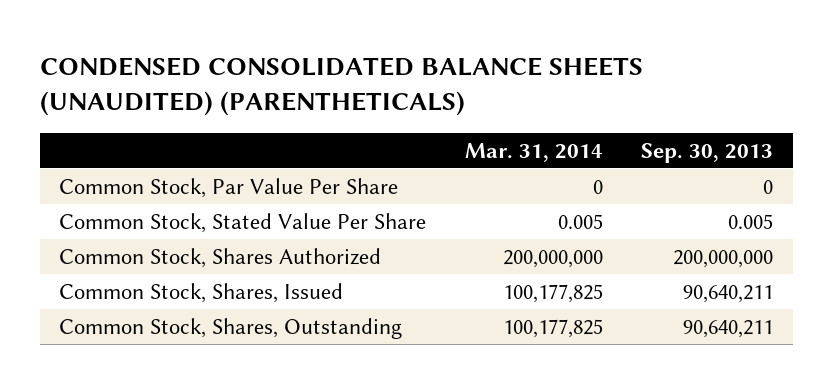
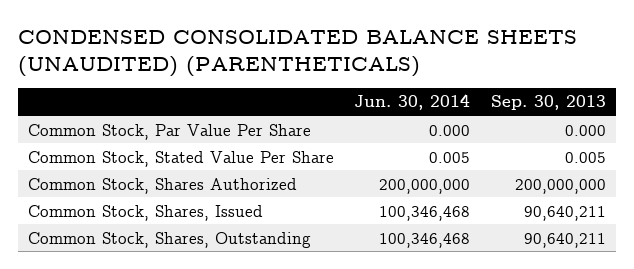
[464,142,603,162] Mar. 31, 2014 -> none
none -> [354,94,471,111] Jun. 30, 2014
[763,179,774,194] 0 -> [564,124,606,136] 0.000

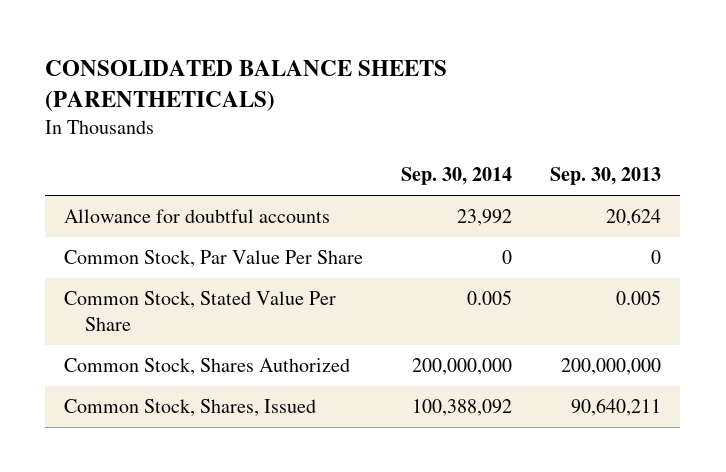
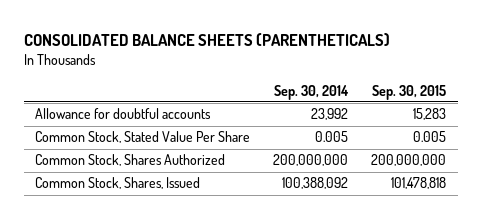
[550,167,662,186] Sep. 30, 2013 -> none
none -> [372,84,447,100] Sep. 30, 2015
[64,250,364,268] Common Stock, Par Value Per Share -> none

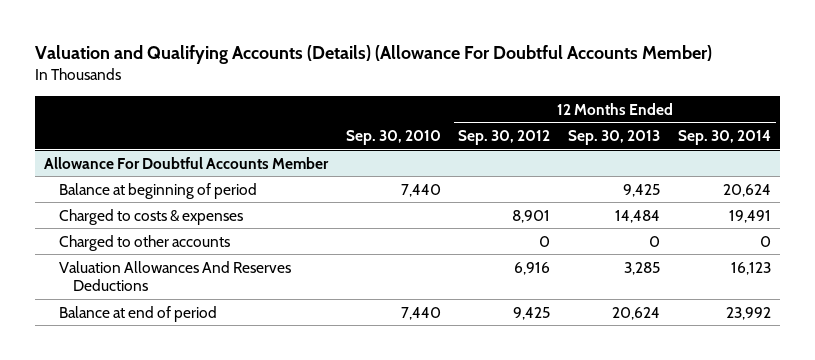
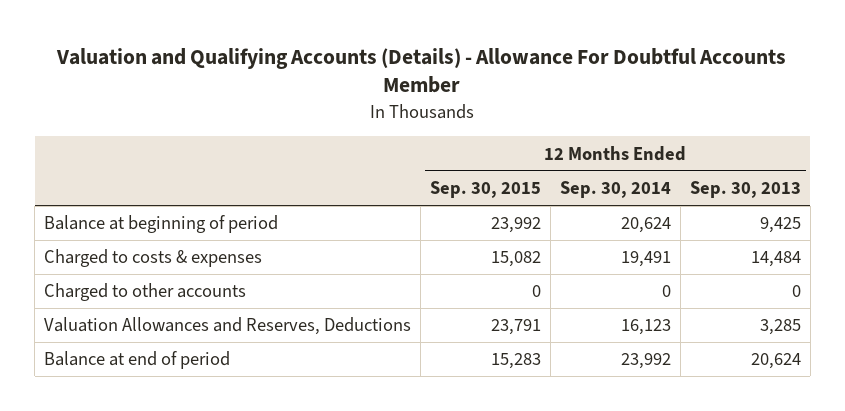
[34,45,712,65] Valuation and Qualifying Accounts (Details) (Allowance For Doubtful Accounts Member) -> [56,47,787,94] Valuation and Qualifying Accounts (Details) - Allowance For Doubtful Accounts Member
[345,130,441,146] Sep. 30, 2010 -> none
[458,130,551,146] Sep. 30, 2012 -> none
none -> [429,181,541,199] Sep. 30, 2015
[43,156,329,169] Allowance For Doubtful Accounts Member -> none
[58,260,291,292] Valuation Allowances And Reserves Deductions -> [44,317,412,336] Valuation Allowances and Reserves, Deductions

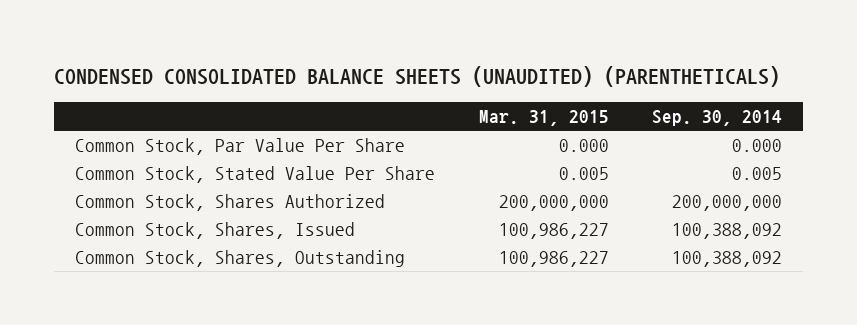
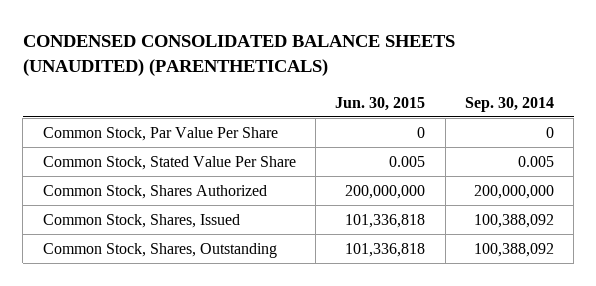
[478,109,609,126] Mar. 31, 2015 -> none
none -> [335,96,426,111] Jun. 30, 2015
[731,139,782,153] 0.000 -> [545,126,554,138] 0

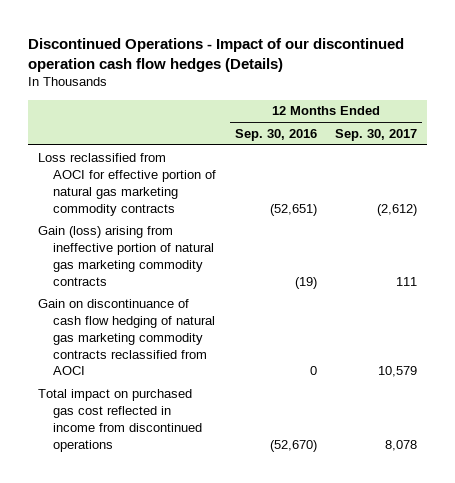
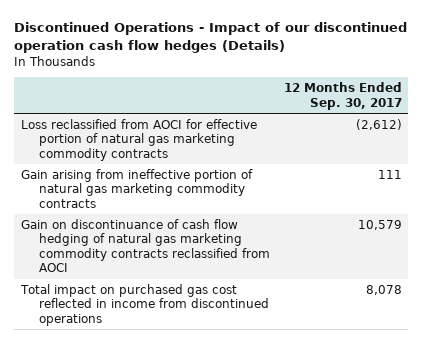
[234,128,317,141] Sep. 30, 2016 -> none
[37,225,215,286] Gain (loss) arising from ineffective portion of natural gas marketing commodity contracts -> [21,169,254,208] Gain arising from ineffective portion of natural gas marketing commodity contracts

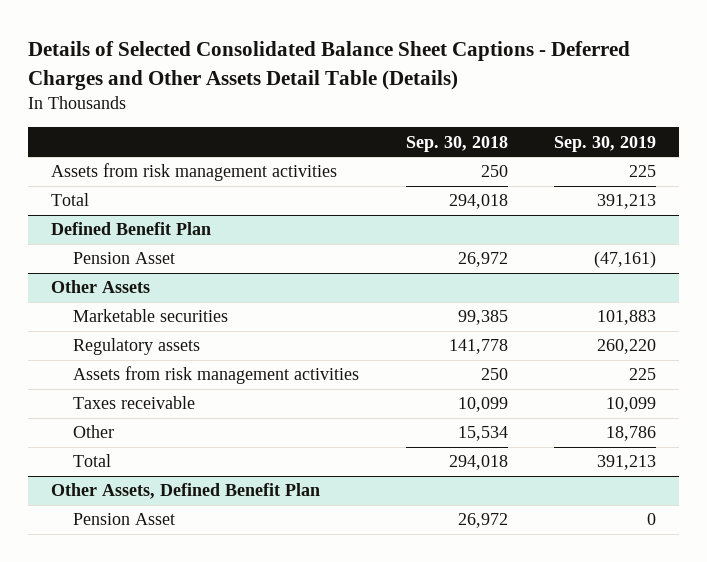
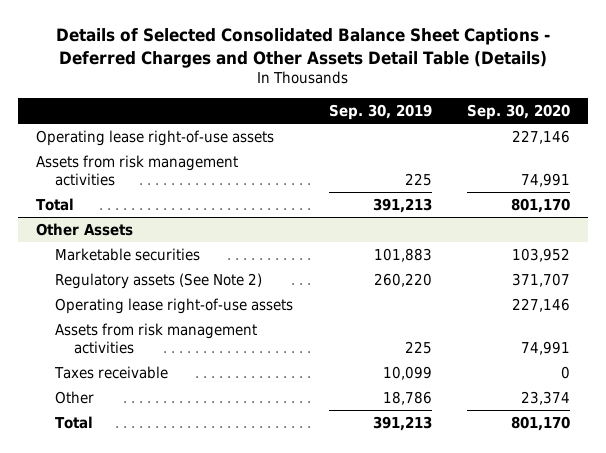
[405,135,508,152] Sep. 30, 2018 -> none
none -> [467,103,571,120] Sep. 30, 2020
none -> [35,129,274,146] Operating lease right-of-use assets
[51,222,212,236] Defined Benefit Plan -> none
[73,252,176,265] Pension Asset -> none
[73,338,201,356] Regulatory assets -> [54,272,262,289] Regulatory assets (See Note 2)
none -> [54,297,293,314] Operating lease right-of-use assets
[51,483,321,500] Other Assets, Defined Benefit Plan -> none
[73,513,176,526] Pension Asset -> none

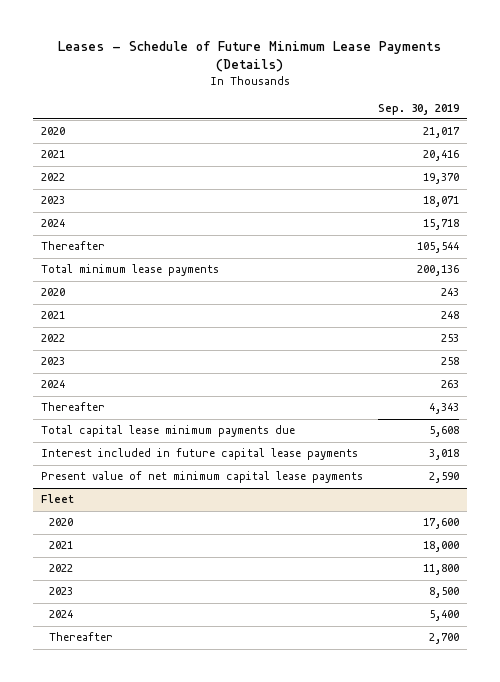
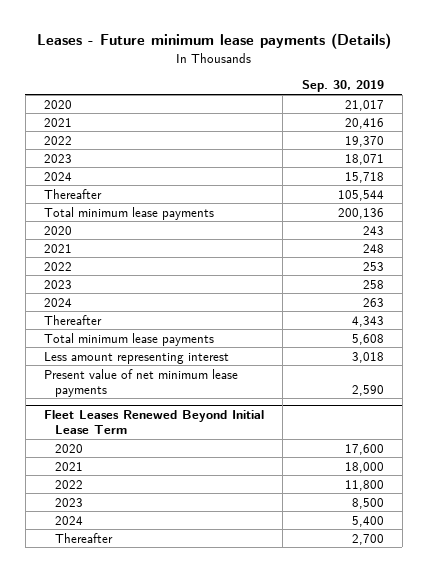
[58,40,442,73] Leases - Schedule of Future Minimum Lease Payments (Details) -> [36,33,391,50] Leases - Future minimum lease payments (Details)
[40,494,74,504] Fleet -> none
[40,425,295,438] Total capital lease minimum payments due -> [44,332,215,346] Total minimum lease payments
[40,448,358,461] Interest included in future capital lease payments -> [44,351,230,364] Less amount representing interest
[40,471,363,484] Present value of net minimum capital lease payments -> [44,368,239,397] Present value of net minimum lease payments
none -> [44,410,265,435] Fleet Leases Renewed Beyond Initial Lease Term

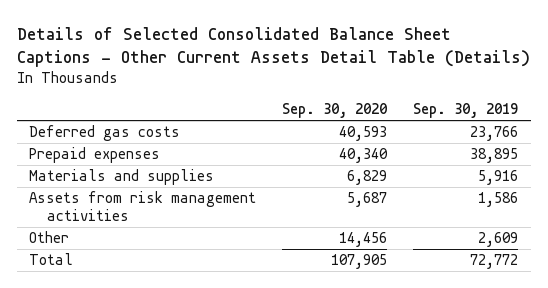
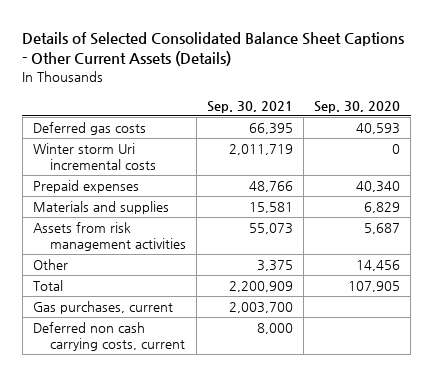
[16,26,530,67] Details of Selected Consolidated Balance Sheet Captions - Other Current Assets Detail Table (Details) -> [22,31,405,67] Details of Selected Consolidated Balance Sheet Captions - Other Current Assets (Details)
[413,103,519,119] Sep. 30, 2019 -> none
none -> [206,100,293,113] Sep. 30, 2021
none -> [33,143,156,171] Winter storm Uri incremental costs
none -> [33,301,174,315] Gas purchases, current
none -> [33,322,185,352] Deferred non cash carrying costs, current

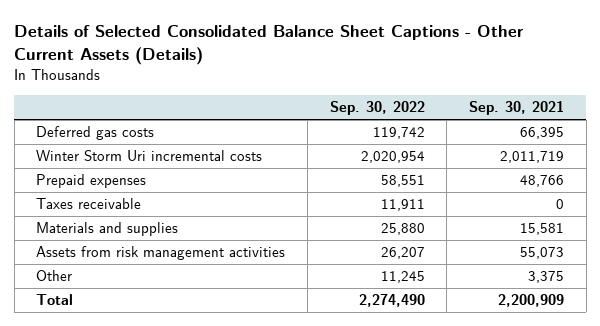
[314,100,401,113] Sep. 30, 2020 -> none
none -> [329,101,425,116] Sep. 30, 2022
[33,143,156,171] Winter storm Uri incremental costs -> [36,150,263,162] Winter Storm Uri incremental costs
none -> [36,198,142,210] Taxes receivable
[33,301,174,315] Gas purchases, current -> none
[33,322,185,352] Deferred non cash carrying costs, current -> none

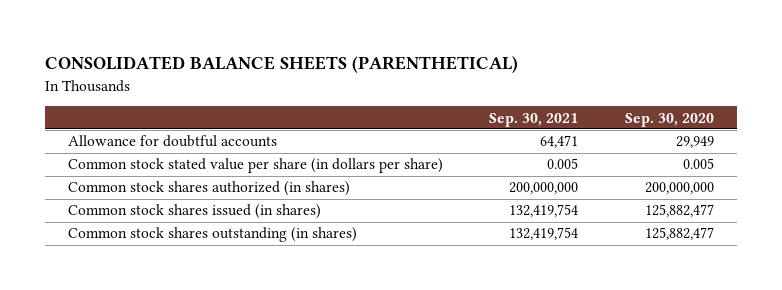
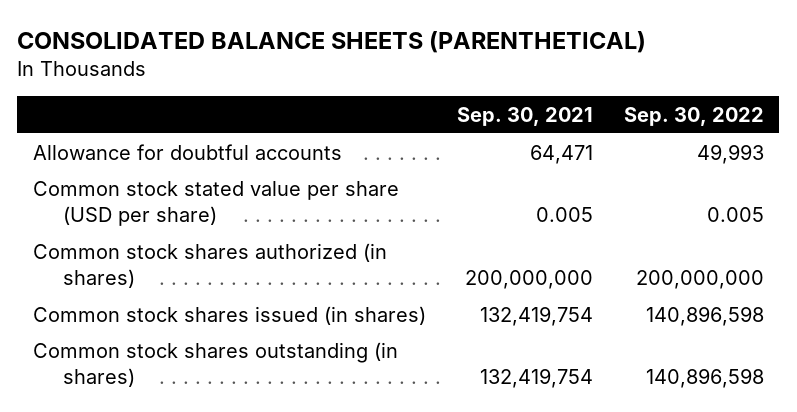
[624,112,714,127] Sep. 30, 2020 -> none
none -> [623,107,764,127] Sep. 30, 2022
[68,158,444,174] Common stock stated value per share (in dollars per share) -> [32,180,399,226] Common stock stated value per share (USD per share)

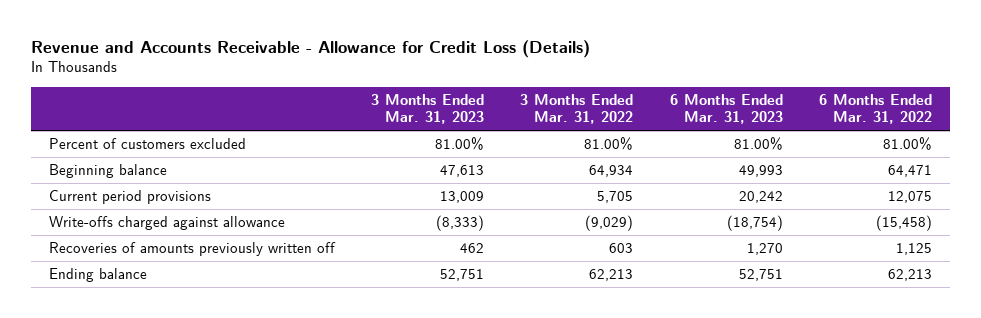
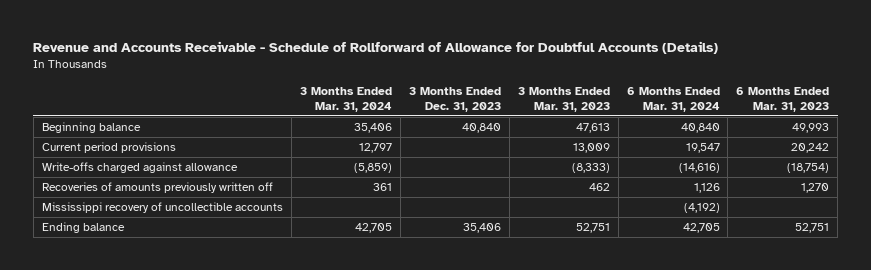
[30,39,590,58] Revenue and Accounts Receivable - Allowance for Credit Loss (Details) -> [33,41,719,55] Revenue and Accounts Receivable - Schedule of Rollforward of Allowance for Doubtful Accounts (Details)
[520,93,634,125] 3 Months Ended Mar. 31, 2022 -> none
[819,93,933,125] 6 Months Ended Mar. 31, 2022 -> none
none -> [299,86,392,112] 3 Months Ended Mar. 31, 2024
none -> [408,86,501,112] 3 Months Ended Dec. 31, 2023
none -> [626,86,720,112] 6 Months Ended Mar. 31, 2024
[48,138,246,150] Percent of customers excluded -> none
none -> [41,202,283,214] Mississippi recovery of uncollectible accounts

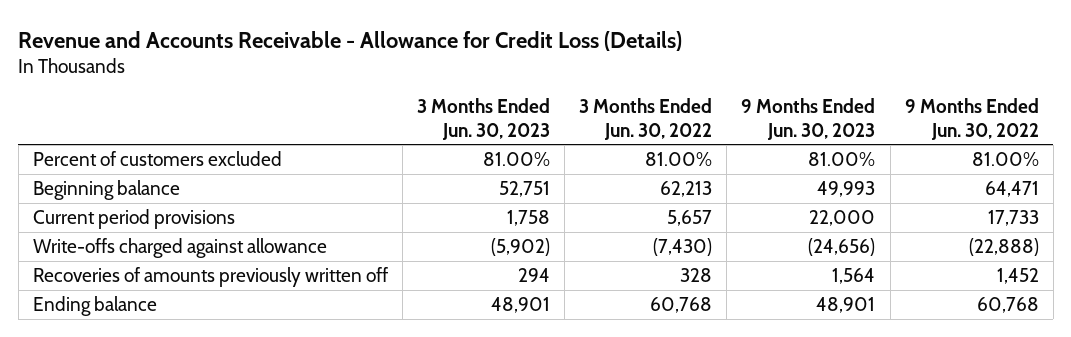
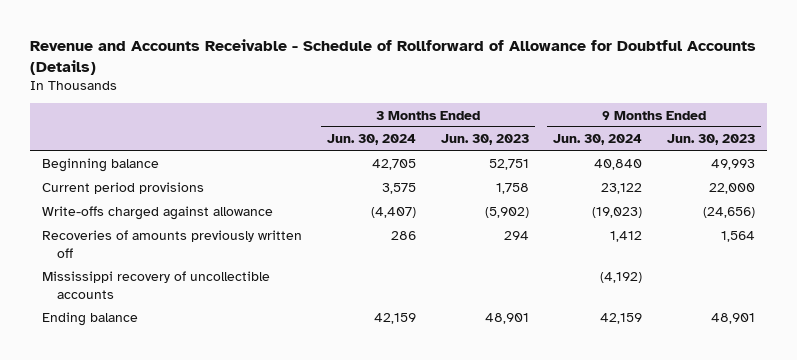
[18,30,683,51] Revenue and Accounts Receivable - Allowance for Credit Loss (Details) -> [30,38,757,75] Revenue and Accounts Receivable - Schedule of Rollforward of Allowance for Doubtful Accounts (Details)
[579,98,713,140] 3 Months Ended Jun. 30, 2022 -> none
[904,98,1039,140] 9 Months Ended Jun. 30, 2022 -> none
none -> [326,134,416,146] Jun. 30, 2024
none -> [553,134,643,146] Jun. 30, 2024
[32,150,282,166] Percent of customers excluded -> none
none -> [42,271,271,299] Mississippi recovery of uncollectible accounts

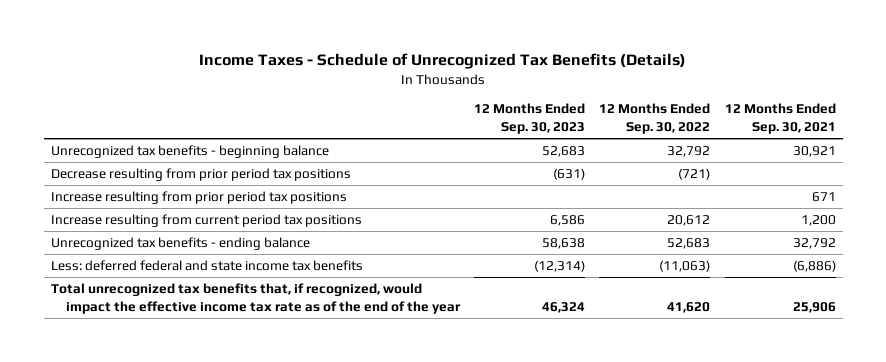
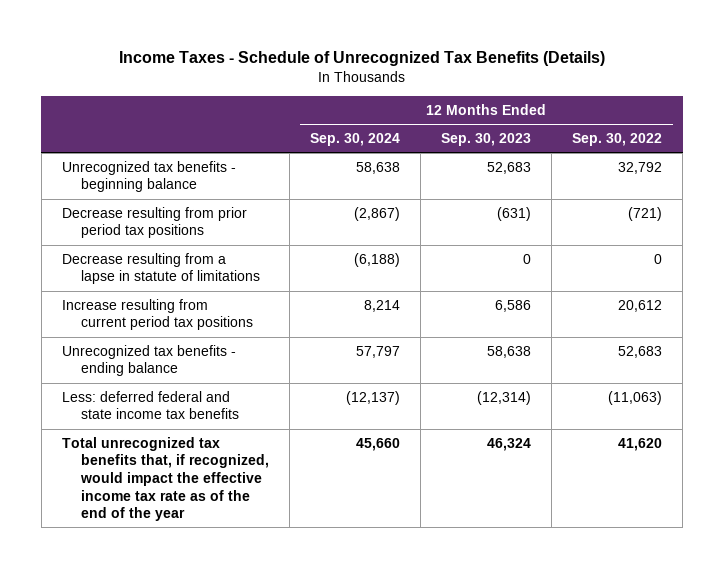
[724,103,836,134] 12 Months Ended Sep. 30, 2021 -> none
none -> [310,133,401,147] Sep. 30, 2024
[50,191,347,205] Increase resulting from prior period tax positions -> none
none -> [61,252,261,285] Decrease resulting from a lapse in statute of limitations

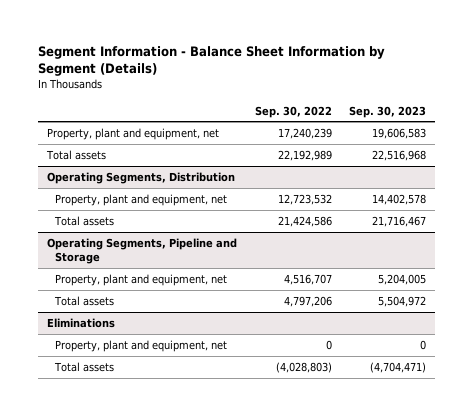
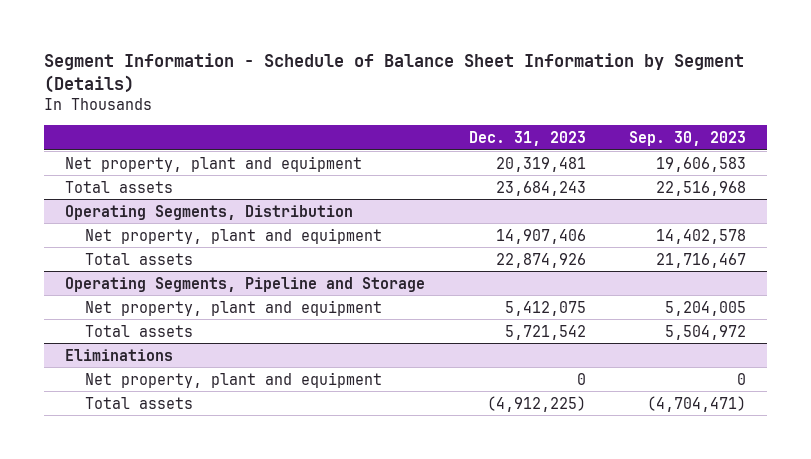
[38,45,386,77] Segment Information - Balance Sheet Information by Segment (Details) -> [43,52,744,94] Segment Information - Schedule of Balance Sheet Information by Segment (Details)
[254,105,332,118] Sep. 30, 2022 -> none
none -> [468,131,586,147] Dec. 31, 2023
[47,128,220,141] Property, plant and equipment, net -> [65,155,363,172] Net property, plant and equipment
[55,194,228,207] Property, plant and equipment, net -> [84,227,382,244] Net property, plant and equipment
[55,274,228,287] Property, plant and equipment, net -> [84,299,382,316] Net property, plant and equipment
[55,340,228,353] Property, plant and equipment, net -> [84,371,382,388] Net property, plant and equipment

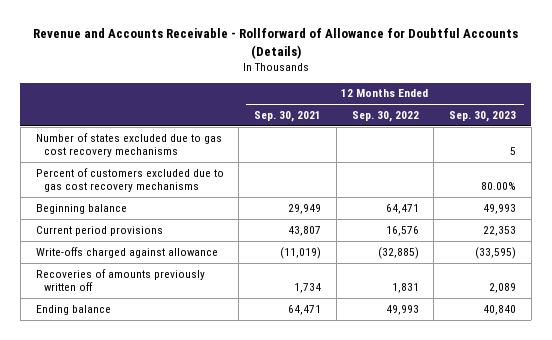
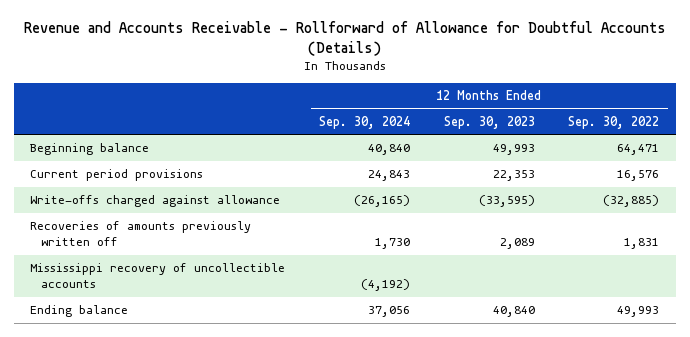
[254,110,322,122] Sep. 30, 2021 -> none
none -> [318,115,410,129] Sep. 30, 2024
[35,132,222,158] Number of states excluded due to gas cost recovery mechanisms -> none
[35,167,224,193] Percent of customers excluded due to gas cost recovery mechanisms -> none
none -> [30,263,286,289] Mississippi recovery of uncollectible accounts

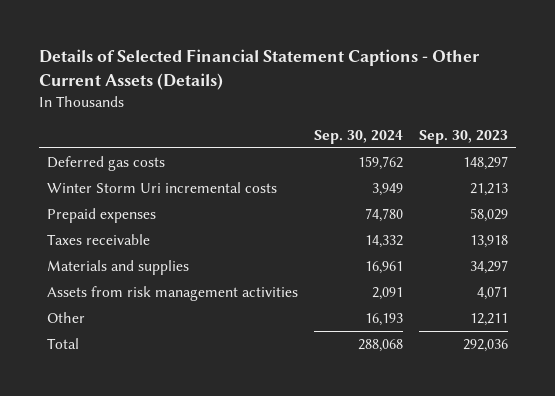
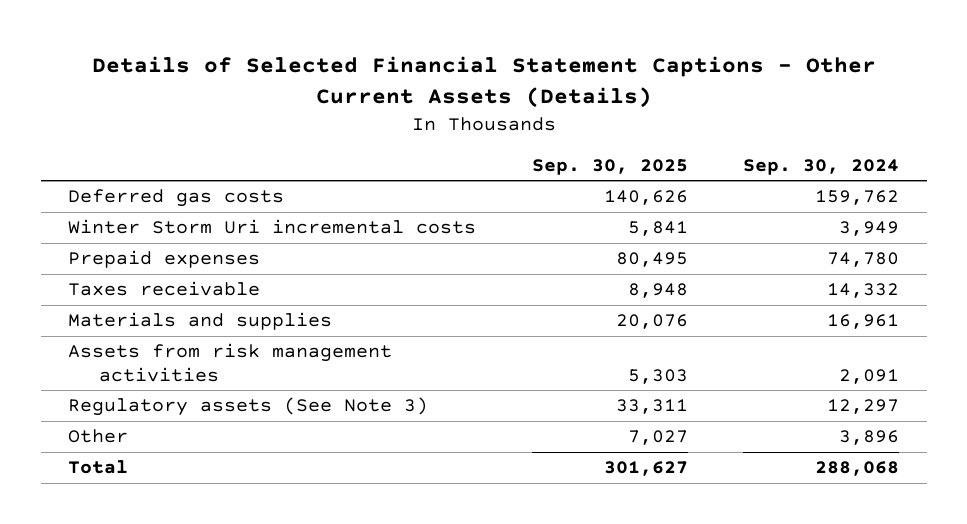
[418,129,508,144] Sep. 30, 2023 -> none
none -> [531,158,688,175] Sep. 30, 2025
none -> [68,397,429,417] Regulatory assets (See Note 3)
[364,312,403,326] 16,193 -> [838,430,899,446] 3,896

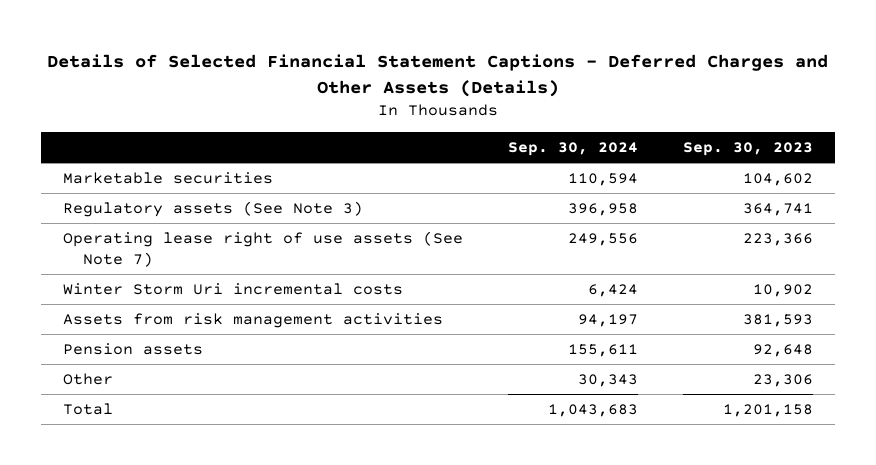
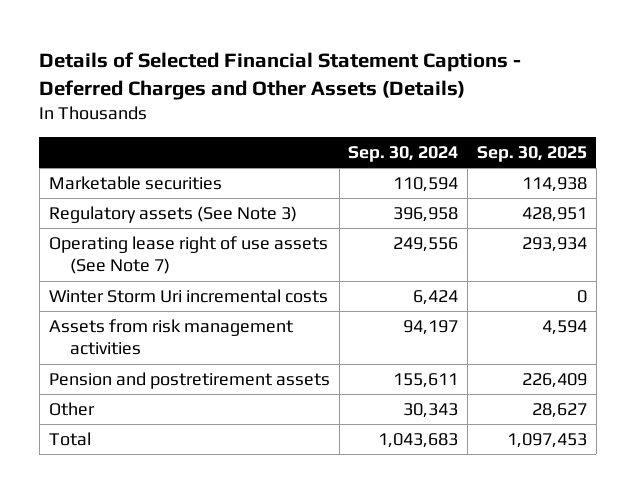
[682,141,813,156] Sep. 30, 2023 -> none
none -> [477,145,588,162] Sep. 30, 2025
[63,343,204,356] Pension assets -> [48,371,330,389] Pension and postretirement assets

